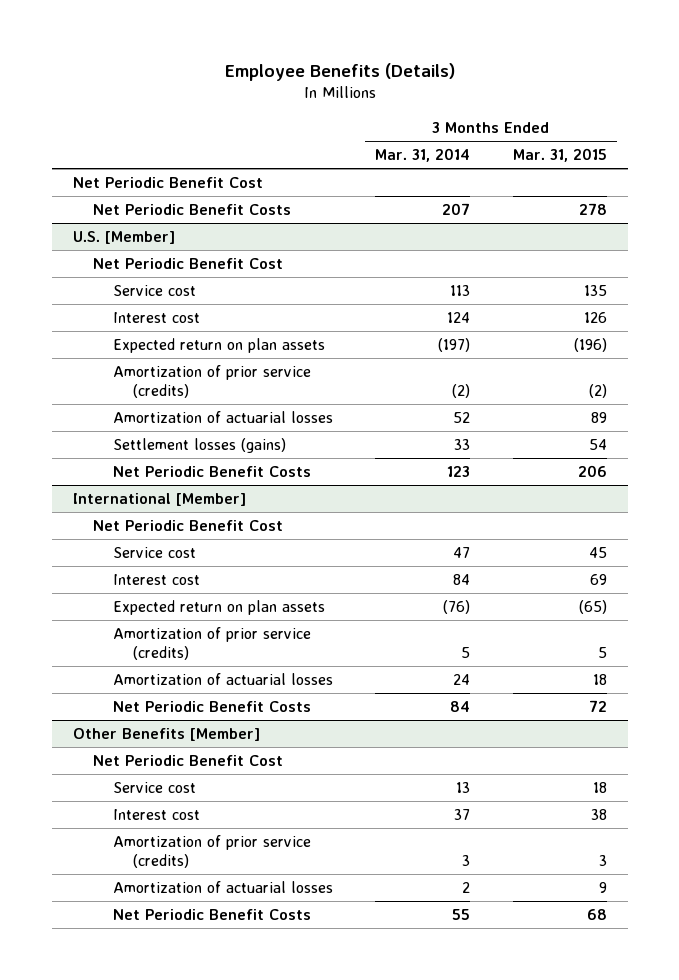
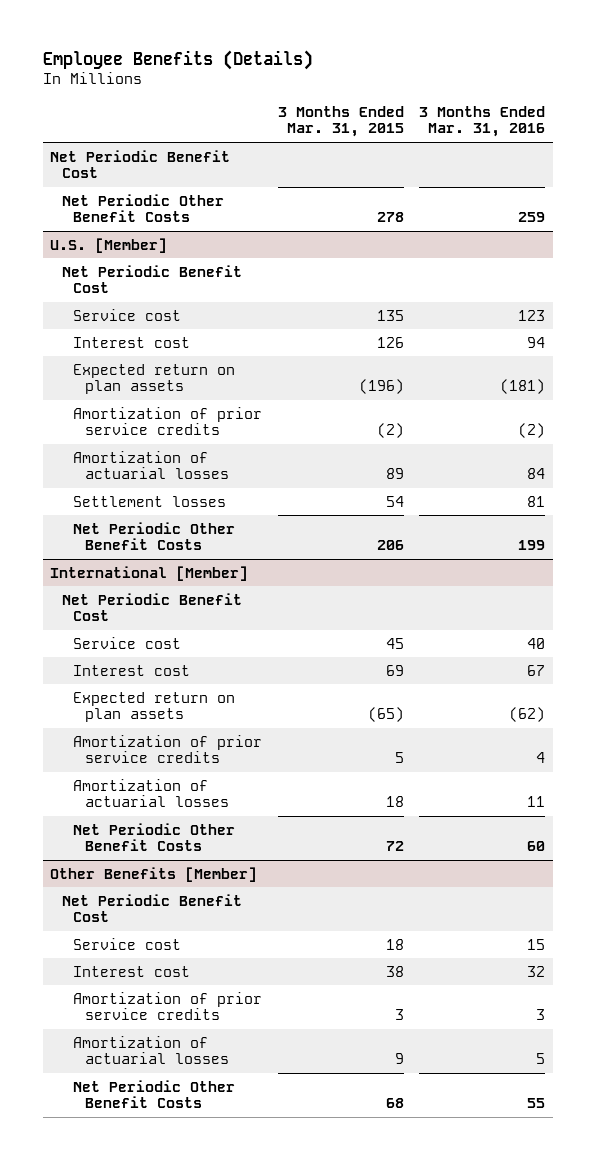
[375,148,471,163] Mar. 31, 2014 -> none
none -> [419,105,546,138] 3 Months Ended Mar. 31, 2016
[92,203,291,215] Net Periodic Benefit Costs -> [61,193,224,223] Net Periodic Other Benefit Costs
[113,364,312,399] Amortization of prior service (credits) -> [73,406,263,436] Amortization of prior service credits
[113,437,287,453] Settlement losses (gains) -> [73,495,227,507] Settlement losses
[113,465,312,477] Net Periodic Benefit Costs -> [73,521,236,551] Net Periodic Other Benefit Costs
[113,626,312,661] Amortization of prior service (credits) -> [73,734,263,764] Amortization of prior service credits
[113,700,312,712] Net Periodic Benefit Costs -> [73,822,236,852] Net Periodic Other Benefit Costs
[113,834,312,869] Amortization of prior service (credits) -> [73,991,263,1021] Amortization of prior service credits
[113,908,312,920] Net Periodic Benefit Costs -> [73,1079,236,1109] Net Periodic Other Benefit Costs

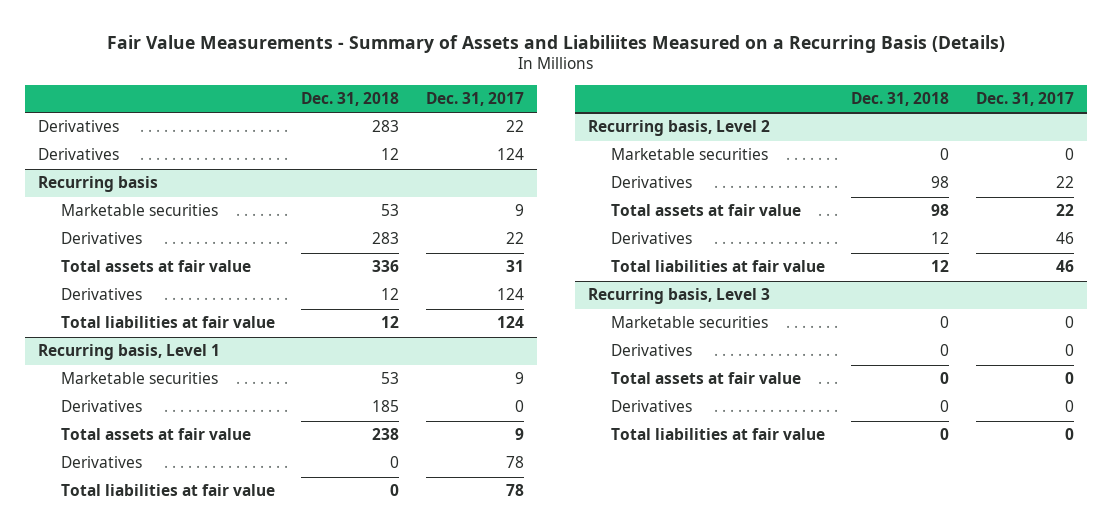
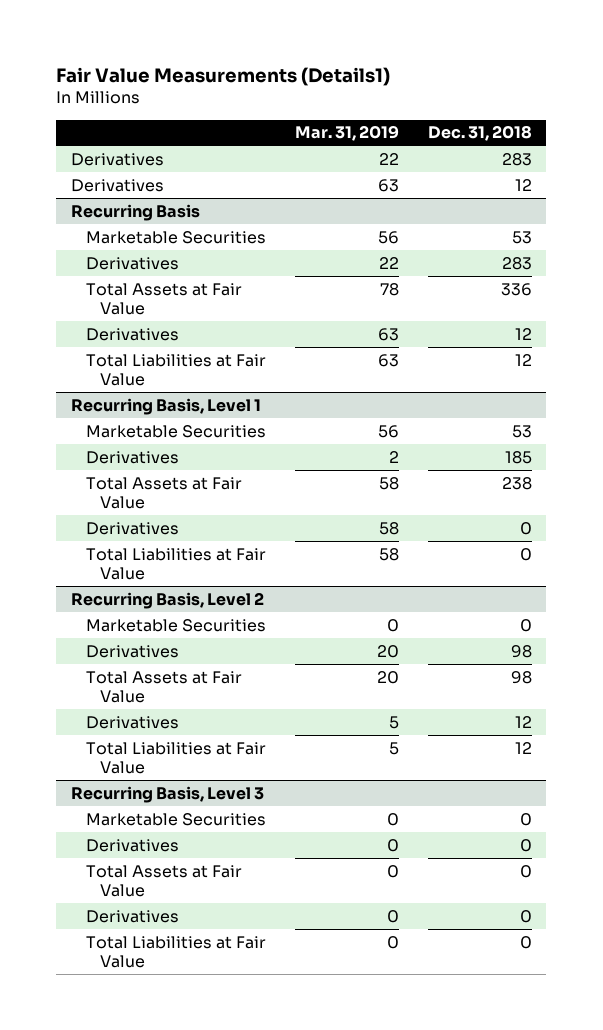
[107,34,1006,53] Fair Value Measurements - Summary of Assets and Liabiliites Measured on a Recurring Basis (Details) -> [56,66,391,86] Fair Value Measurements (Details1)
[425,92,524,107] Dec. 31, 2017 -> none
none -> [294,125,399,142] Mar. 31, 2019
[38,176,159,193] Recurring basis -> [70,203,200,221] Recurring Basis
[60,204,218,217] Marketable securities -> [85,230,266,244] Marketable Securities
[60,260,251,273] Total assets at fair value -> [85,282,242,315] Total Assets at Fair Value
[60,316,275,329] Total liabilities at fair value -> [85,353,266,386] Total Liabilities at Fair Value
[38,344,221,361] Recurring basis, Level 1 -> [70,397,261,415] Recurring Basis, Level 1
[60,372,218,385] Marketable securities -> [85,424,266,438] Marketable Securities
[60,428,251,441] Total assets at fair value -> [85,476,242,509] Total Assets at Fair Value
[60,484,275,497] Total liabilities at fair value -> [85,547,266,580] Total Liabilities at Fair Value
[588,120,771,137] Recurring basis, Level 2 -> [70,591,264,609] Recurring Basis, Level 2
[610,148,768,161] Marketable securities -> [85,618,266,632] Marketable Securities
[610,204,801,217] Total assets at fair value -> [85,670,242,703] Total Assets at Fair Value
[610,260,825,273] Total liabilities at fair value -> [85,741,266,774] Total Liabilities at Fair Value
[588,288,771,305] Recurring basis, Level 3 -> [70,785,264,803] Recurring Basis, Level 3
[610,316,768,329] Marketable securities -> [85,812,266,826] Marketable Securities
[610,372,801,385] Total assets at fair value -> [85,864,242,897] Total Assets at Fair Value
[610,428,825,441] Total liabilities at fair value -> [85,935,266,968] Total Liabilities at Fair Value

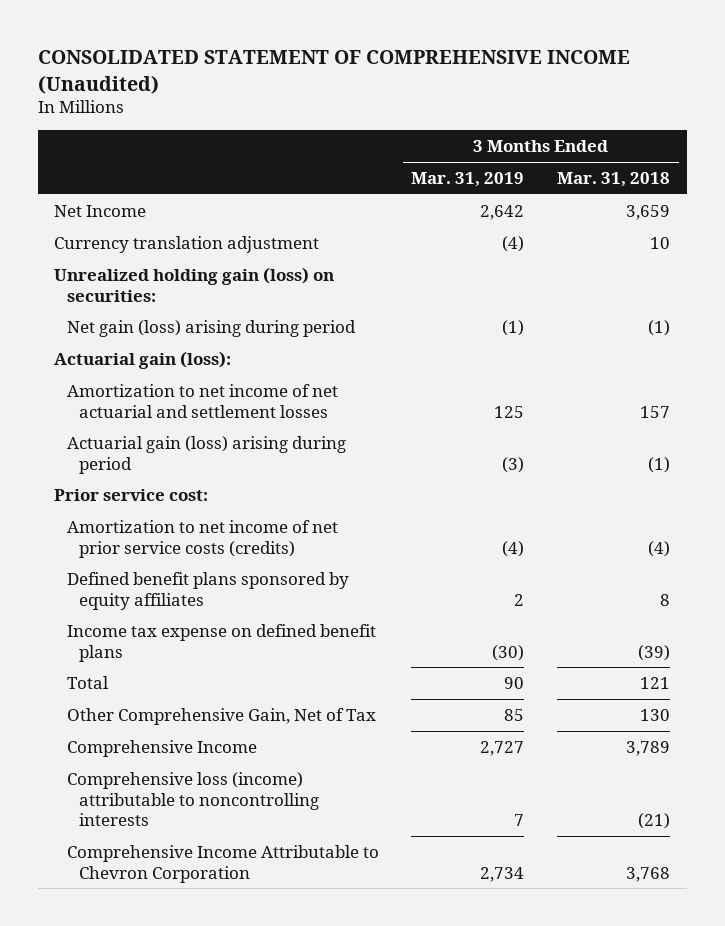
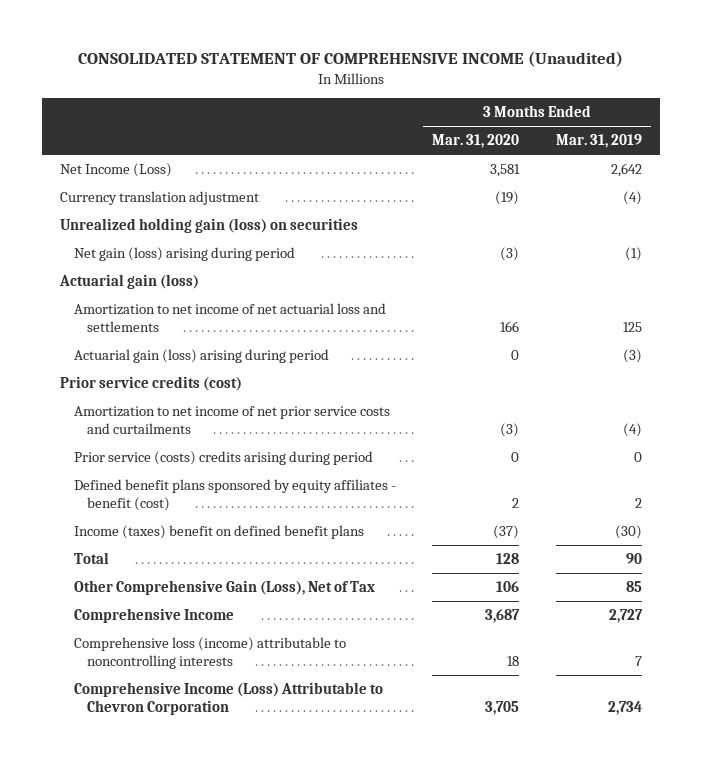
[557,172,671,188] Mar. 31, 2018 -> none
none -> [432,134,520,149] Mar. 31, 2020
[54,204,147,217] Net Income -> [60,162,173,177] Net Income (Loss)
[54,266,335,302] Unrealized holding gain (loss) on securities: -> [60,217,359,233] Unrealized holding gain (loss) on securities
[54,350,232,369] Actuarial gain (loss): -> [59,273,200,289] Actuarial gain (loss)
[66,383,338,418] Amortization to net income of net actuarial and settlement losses -> [73,302,386,333] Amortization to net income of net actuarial loss and settlements
[54,488,209,501] Prior service cost: -> [60,375,243,391] Prior service credits (cost)
[66,519,338,558] Amortization to net income of net prior service costs (credits) -> [73,405,390,435] Amortization to net income of net prior service costs and curtailments
none -> [73,450,373,465] Prior service (costs) credits arising during period
[66,571,349,610] Defined benefit plans sponsored by equity affiliates -> [73,478,396,512] Defined benefit plans sponsored by equity affiliates - benefit (cost)
[66,623,376,662] Income tax expense on defined benefit plans -> [73,524,364,539] Income (taxes) benefit on defined benefit plans
[66,707,376,725] Other Comprehensive Gain, Net of Tax -> [73,579,375,595] Other Comprehensive Gain (Loss), Net of Tax
[66,844,379,883] Comprehensive Income Attributable to Chevron Corporation -> [73,681,383,716] Comprehensive Income (Loss) Attributable to Chevron Corporation

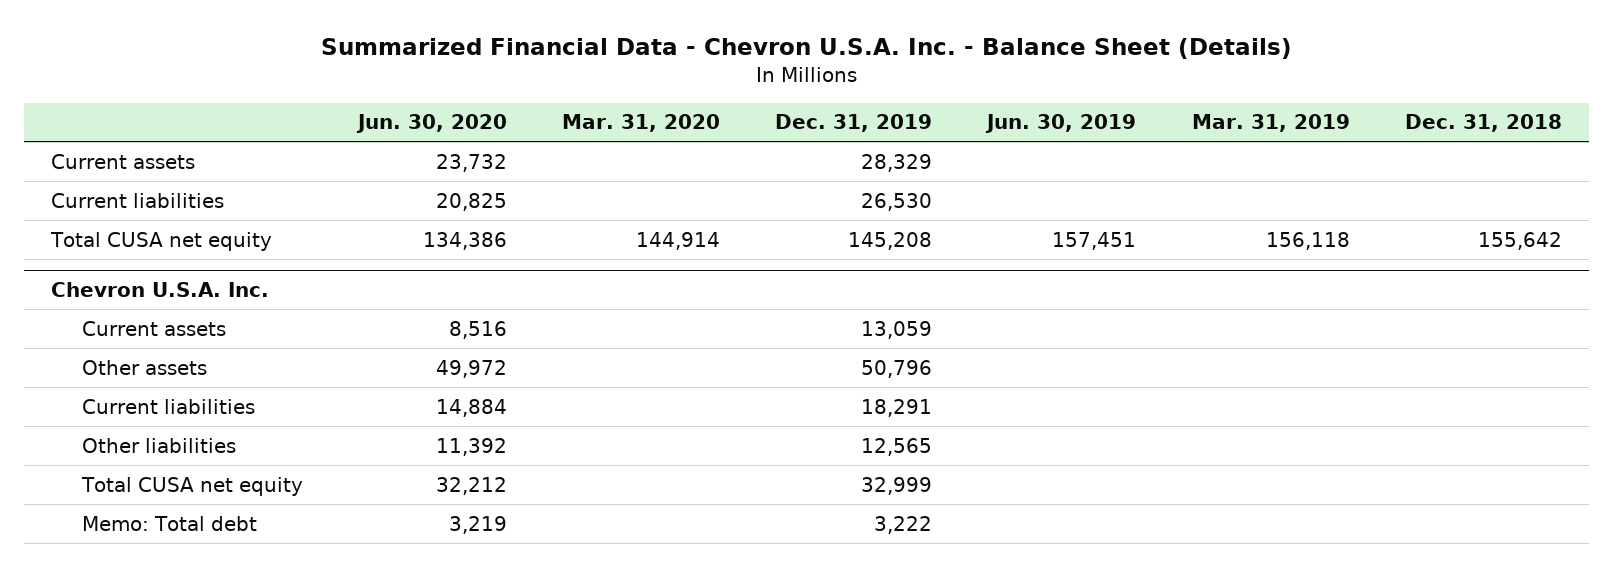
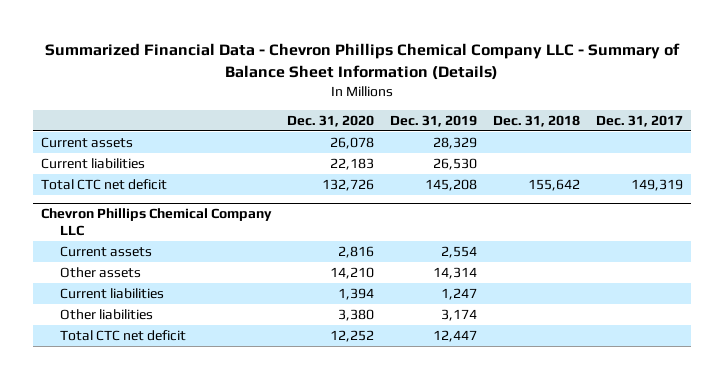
[320,38,1292,60] Summarized Financial Data - Chevron U.S.A. Inc. - Balance Sheet (Details) -> [45,43,681,80] Summarized Financial Data - Chevron Phillips Chemical Company LLC - Summary of Balance Sheet Information (Details)
[355,114,507,134] Jun. 30, 2020 -> none
[562,114,721,133] Mar. 31, 2020 -> none
[985,114,1137,134] Jun. 30, 2019 -> none
[1191,114,1350,133] Mar. 31, 2019 -> none
none -> [287,114,375,127] Dec. 31, 2020
none -> [596,114,684,127] Dec. 31, 2017
[51,282,270,298] Chevron U.S.A. Inc. -> none
[81,515,257,531] Memo: Total debt -> none
[50,231,273,251] Total CUSA net equity -> [41,178,168,190] Total CTC net deficit
none -> [41,208,273,237] Chevron Phillips Chemical Company LLC
[861,320,933,339] 13,059 -> [441,245,478,258] 2,554
[861,359,933,378] 50,796 -> [433,266,478,279] 14,314
[861,398,933,417] 18,291 -> [441,287,478,300] 1,247
[861,437,933,456] 12,565 -> [441,308,478,321] 3,174
[80,476,303,496] Total CUSA net equity -> [59,329,186,341] Total CTC net deficit
[861,476,933,495] 32,999 -> [433,329,478,342] 12,447

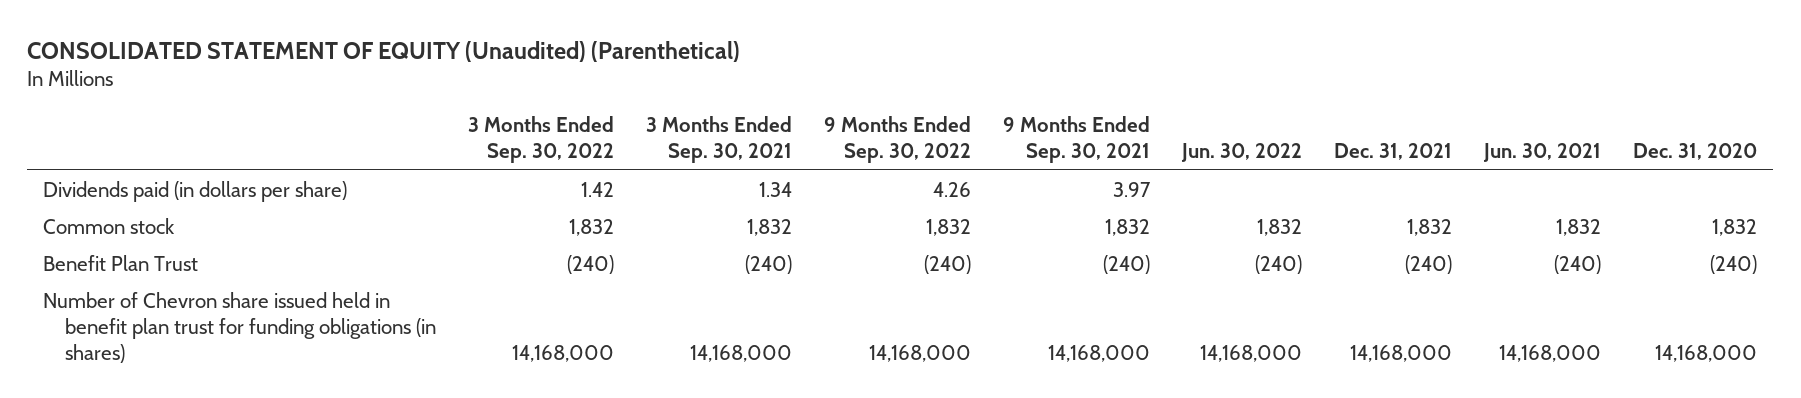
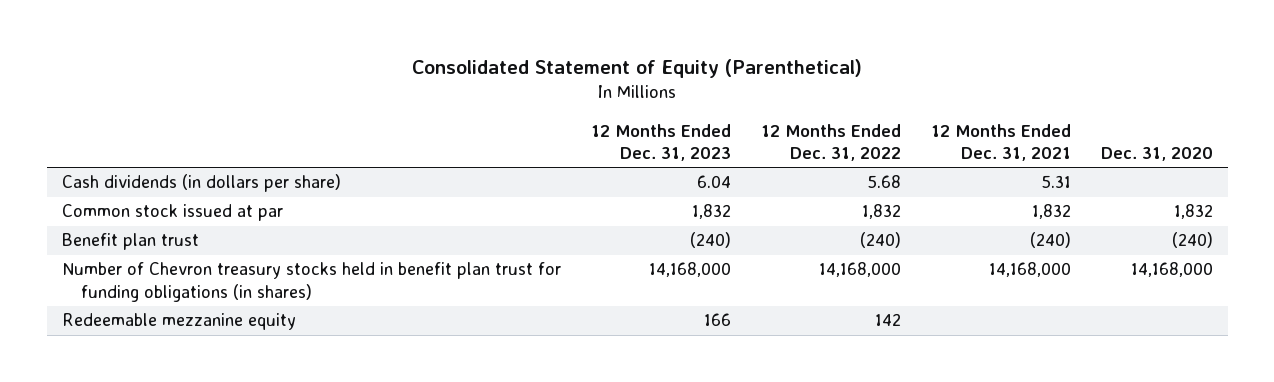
[27,40,741,62] CONSOLIDATED STATEMENT OF EQUITY (Unaudited) (Parenthetical) -> [412,59,863,79] Consolidated Statement of Equity (Parenthetical)
[467,116,614,164] 3 Months Ended Sep. 30, 2022 -> none
[645,116,792,164] 3 Months Ended Sep. 30, 2021 -> none
[823,116,971,164] 9 Months Ended Sep. 30, 2022 -> none
[1002,116,1150,164] 9 Months Ended Sep. 30, 2021 -> none
[1181,143,1303,163] Jun. 30, 2022 -> none
[1334,143,1453,161] Dec. 31, 2021 -> none
[1483,143,1602,163] Jun. 30, 2021 -> none
none -> [590,123,731,162] 12 Months Ended Dec. 31, 2023
none -> [760,123,901,162] 12 Months Ended Dec. 31, 2022
none -> [930,123,1071,162] 12 Months Ended Dec. 31, 2021
[43,180,348,202] Dividends paid (in dollars per share) -> [61,174,341,193] Cash dividends (in dollars per share)
[43,217,176,234] Common stock -> [61,204,283,222] Common stock issued at par
[43,254,199,271] Benefit Plan Trust -> [61,233,199,251] Benefit plan trust
[43,291,436,364] Number of Chevron share issued held in benefit plan trust for funding obligations (in shares) -> [61,262,561,302] Number of Chevron treasury stocks held in benefit plan trust for funding obligations (in shares)
none -> [61,313,296,331] Redeemable mezzanine equity

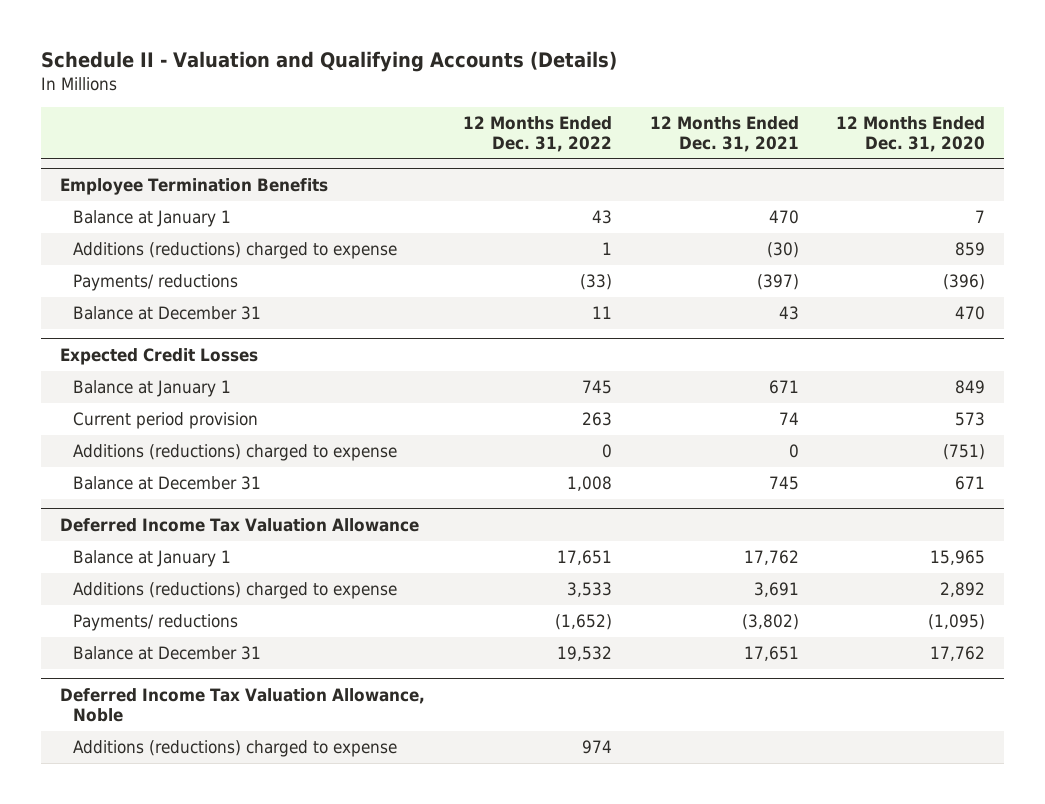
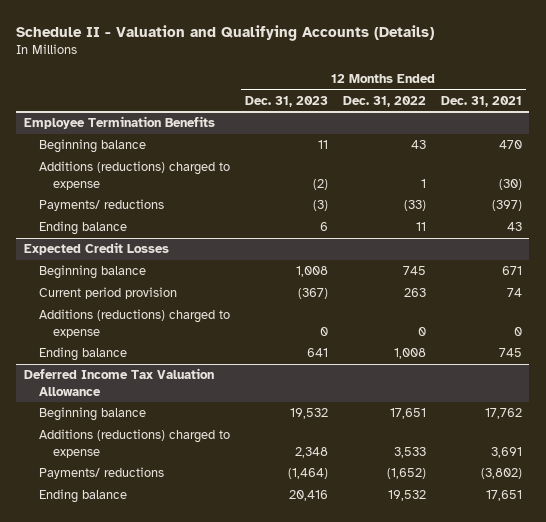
[836,115,986,152] 12 Months Ended Dec. 31, 2020 -> none
none -> [244,95,328,107] Dec. 31, 2023
[73,210,232,228] Balance at January 1 -> [38,139,146,154] Beginning balance
[73,306,262,321] Balance at December 31 -> [38,221,127,236] Ending balance
[73,380,232,398] Balance at January 1 -> [38,265,146,280] Beginning balance
[73,476,262,491] Balance at December 31 -> [38,347,127,362] Ending balance
[73,550,232,568] Balance at January 1 -> [38,407,146,422] Beginning balance
[59,687,425,722] Deferred Income Tax Valuation Allowance, Noble -> none
[73,740,398,758] Additions (reductions) charged to expense -> none
[73,646,262,661] Balance at December 31 -> [38,489,127,504] Ending balance

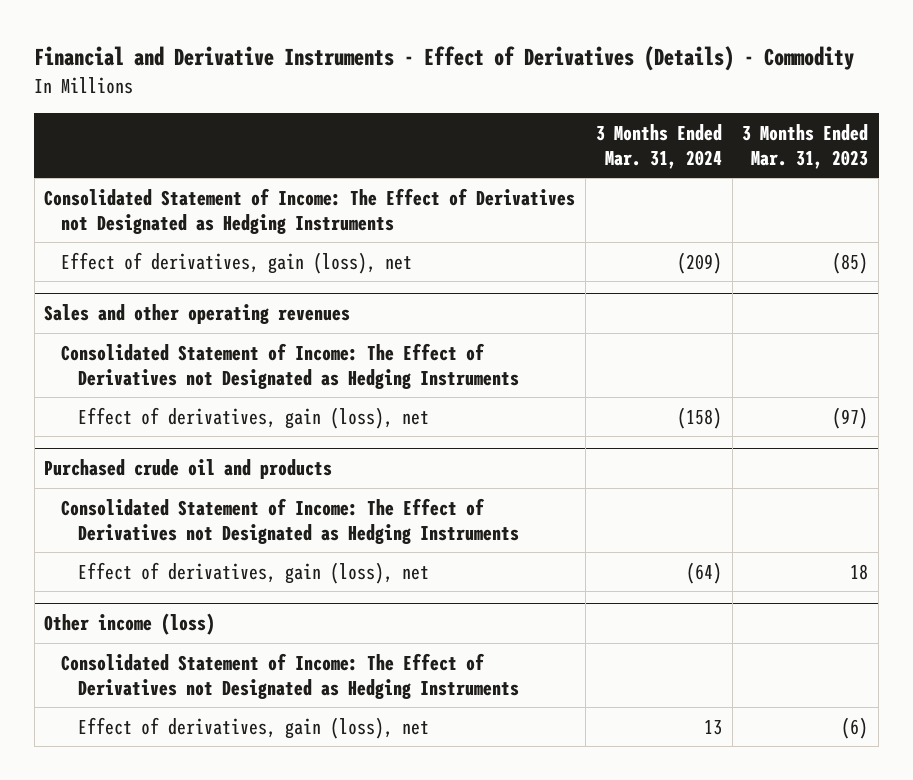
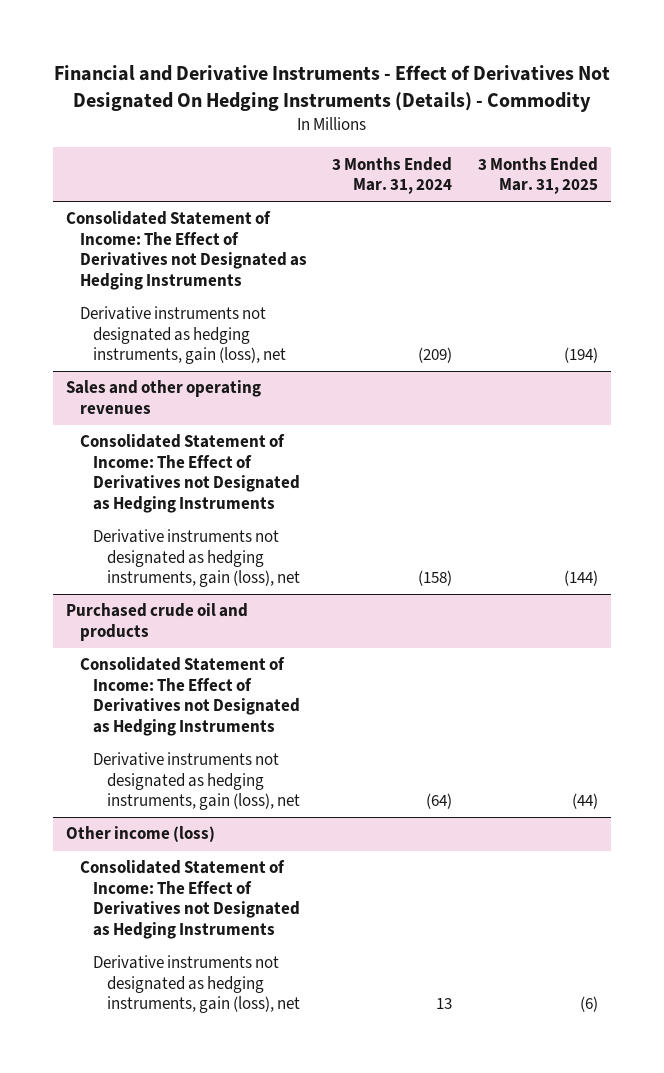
[34,46,855,72] Financial and Derivative Instruments - Effect of Derivatives (Details) - Commodity -> [54,64,611,112] Financial and Derivative Instruments - Effect of Derivatives Not Designated On Hedging Instruments (Details) - Commodity
[742,123,869,169] 3 Months Ended Mar. 31, 2023 -> none
none -> [478,156,599,195] 3 Months Ended Mar. 31, 2025
[61,251,413,274] Effect of derivatives, gain (loss), net -> [79,306,287,365] Derivative instruments not designated as hedging instruments, gain (loss), net
[77,406,429,429] Effect of derivatives, gain (loss), net -> [93,529,300,588] Derivative instruments not designated as hedging instruments, gain (loss), net
[77,561,429,584] Effect of derivatives, gain (loss), net -> [93,752,300,811] Derivative instruments not designated as hedging instruments, gain (loss), net
[77,716,429,739] Effect of derivatives, gain (loss), net -> [93,955,300,1014] Derivative instruments not designated as hedging instruments, gain (loss), net

